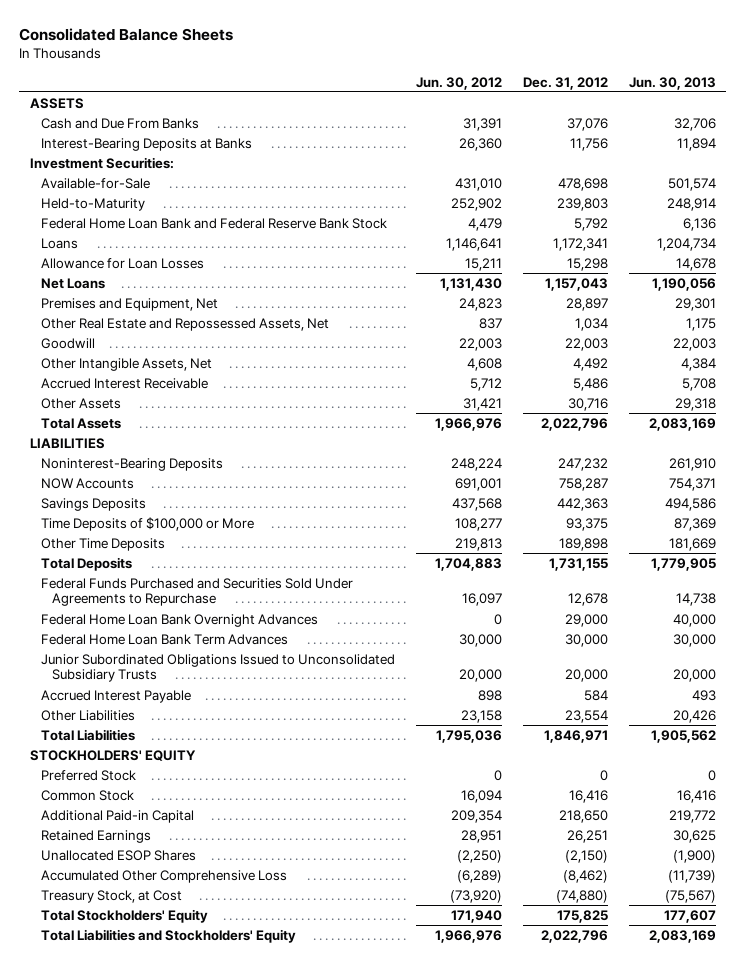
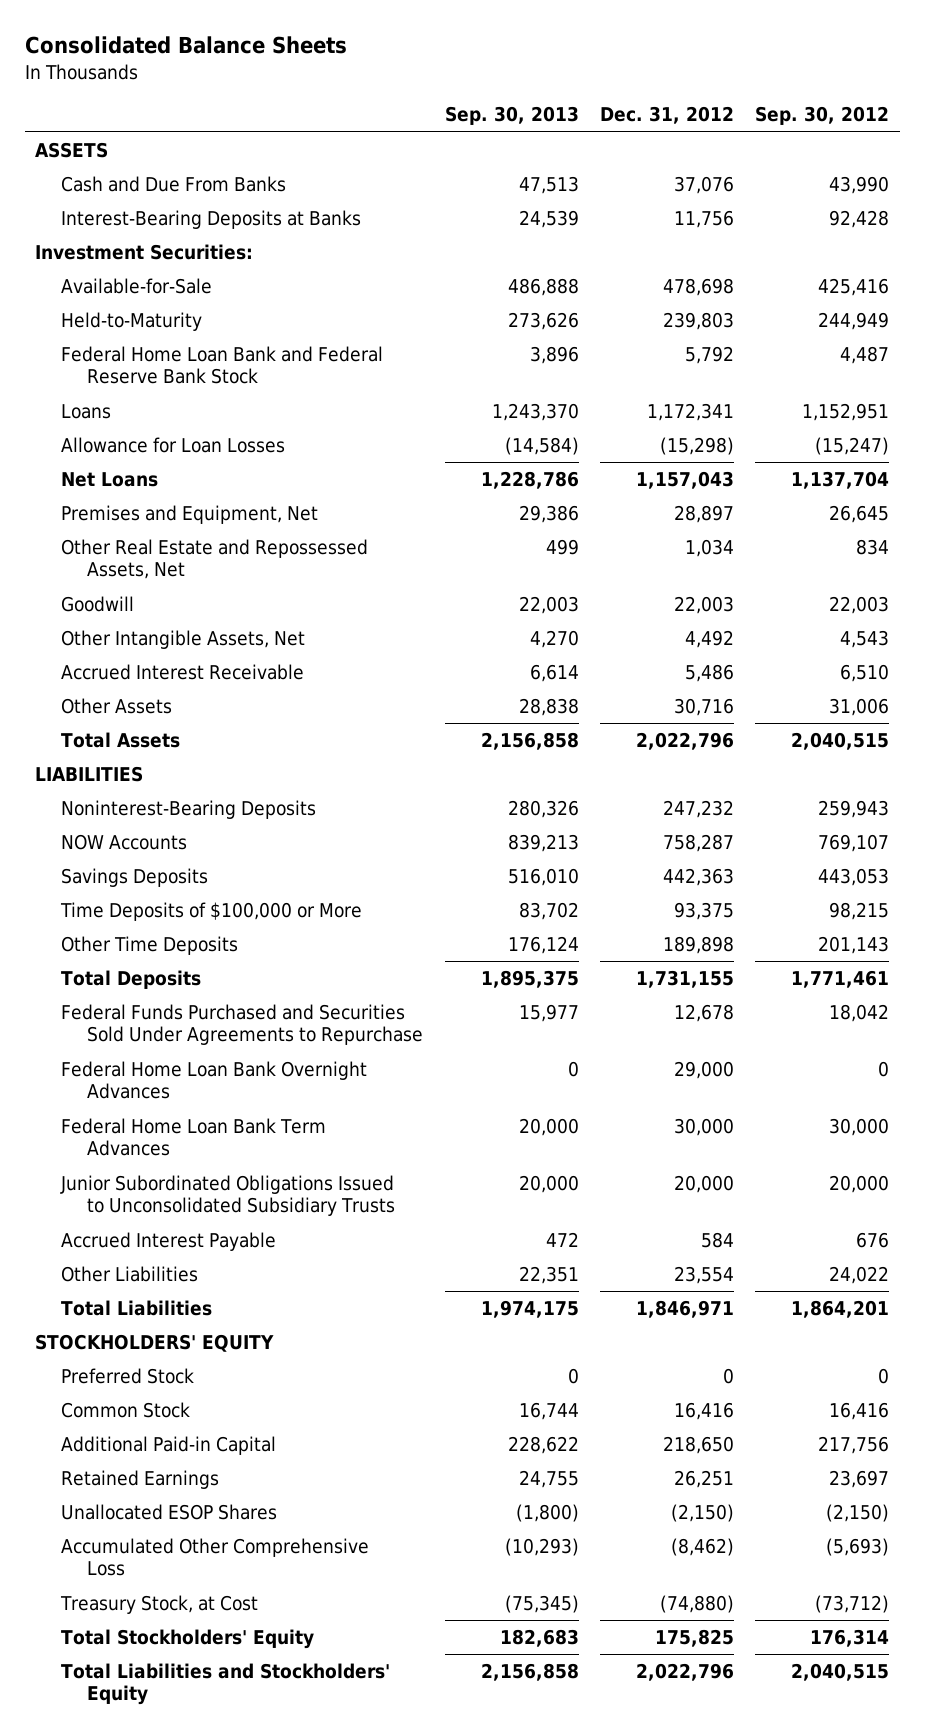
[416,76,503,90] Jun. 30, 2012 -> none
[629,76,717,90] Jun. 30, 2013 -> none
none -> [444,106,579,126] Sep. 30, 2013
none -> [755,106,890,126] Sep. 30, 2012
[567,257,609,271] 15,298 -> [659,436,734,455] (15,298)

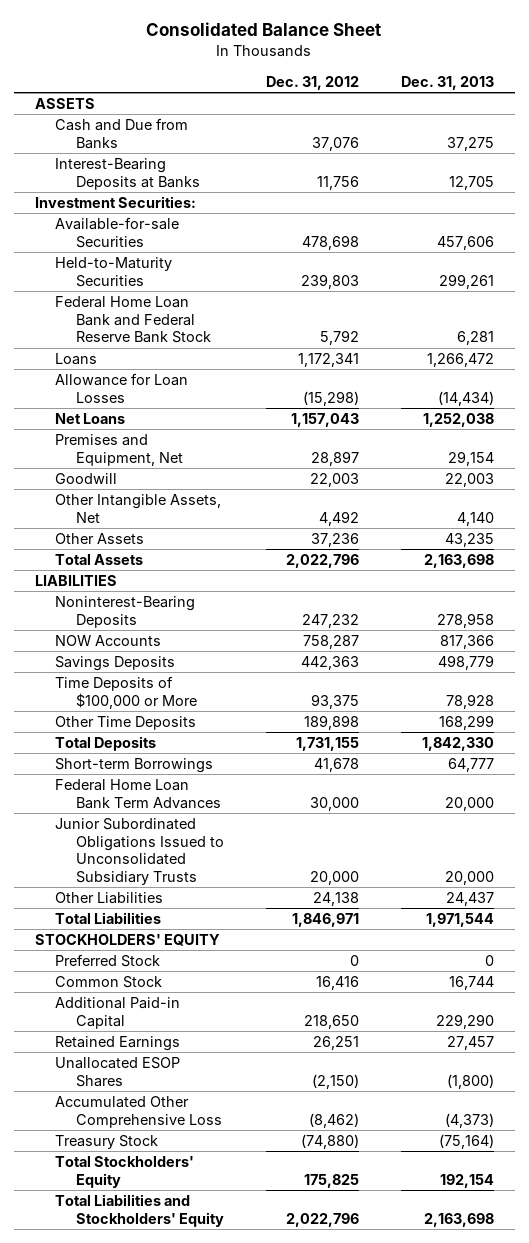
[24,36,347,55] Consolidated Balance Sheets -> [146,22,382,37] Consolidated Balance Sheet
[444,106,579,126] Sep. 30, 2013 -> none
[755,106,890,126] Sep. 30, 2012 -> none
none -> [401,75,495,90] Dec. 31, 2013
[61,175,287,192] Cash and Due From Banks -> [55,118,189,149] Cash and Due from Banks
[61,277,213,294] Available-for-Sale -> [55,217,180,248] Available-for-sale Securities
[61,311,203,331] Held-to-Maturity -> [55,257,173,287] Held-to-Maturity Securities
[61,538,369,580] Other Real Estate and Repossessed Assets, Net -> none
[61,663,305,680] Accrued Interest Receivable -> none
[673,697,734,716] 30,716 -> [310,533,359,548] 37,236
[61,1003,424,1046] Federal Funds Purchased and Securities Sold Under Agreements to Repurchase -> none
[61,1060,368,1100] Federal Home Loan Bank Overnight Advances -> none
none -> [55,758,214,774] Short-term Borrowings
[61,1231,277,1251] Accrued Interest Payable -> none
[673,1265,734,1284] 23,554 -> [312,892,359,907] 24,138
[60,1594,259,1614] Treasury Stock, at Cost -> [55,1135,159,1150] Treasury Stock

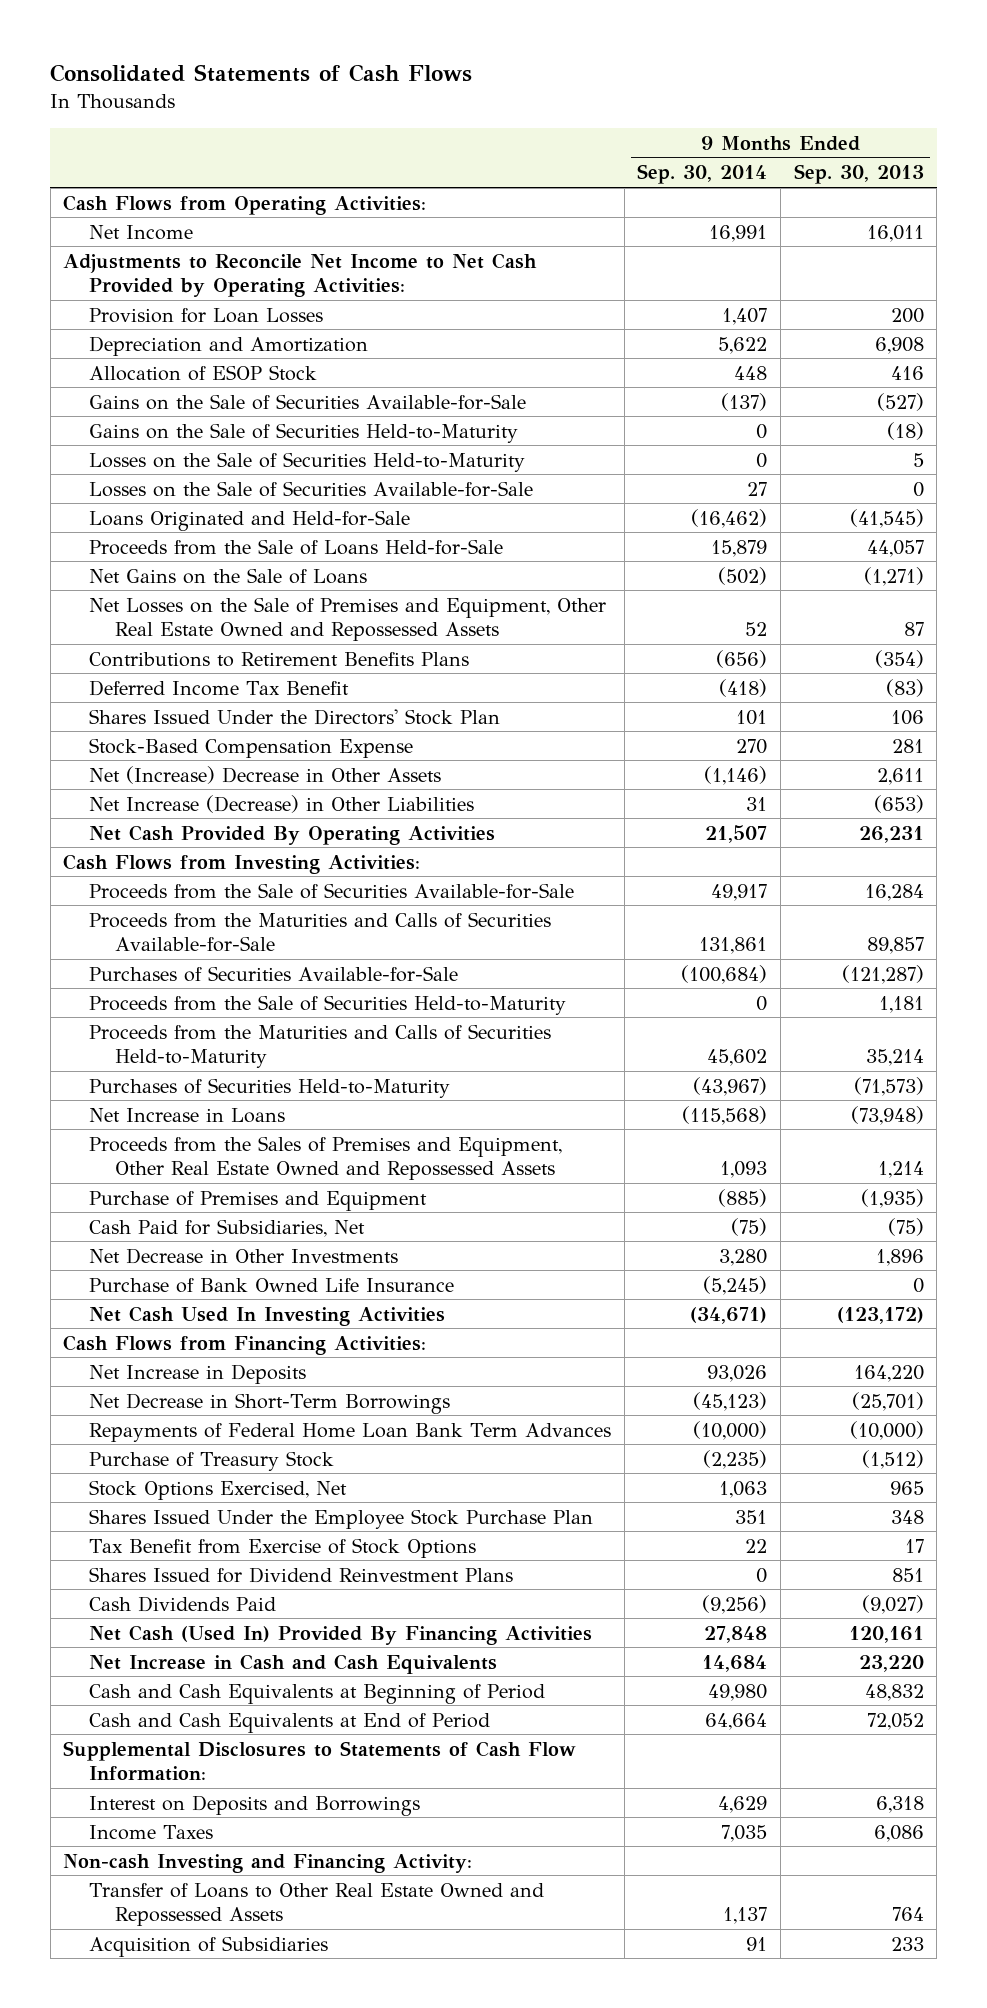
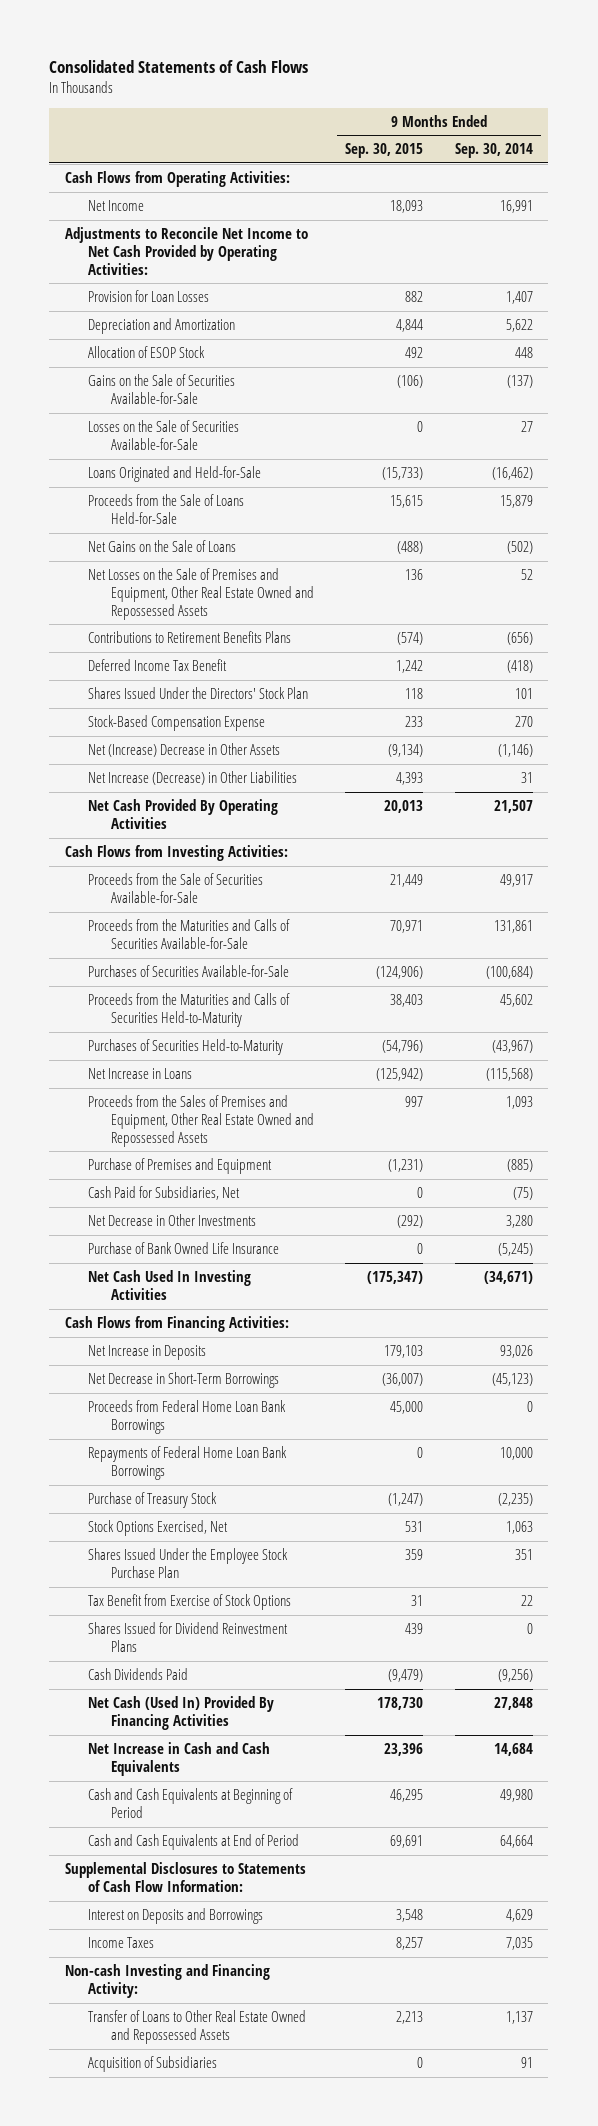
[793,164,924,185] Sep. 30, 2013 -> none
none -> [345,143,424,159] Sep. 30, 2015
[89,422,519,443] Gains on the Sale of Securities Held-to-Maturity -> none
[89,451,526,472] Losses on the Sale of Securities Held-to-Maturity -> none
[89,994,567,1015] Proceeds from the Sale of Securities Held-to-Maturity -> none
none -> [87,1400,286,1435] Proceeds from Federal Home Loan Bank Borrowings
[89,1422,612,1442] Repayments of Federal Home Loan Bank Term Advances -> [87,1446,287,1481] Repayments of Federal Home Loan Bank Borrowings
[693,1420,768,1440] (10,000) -> [499,1447,533,1461] 10,000

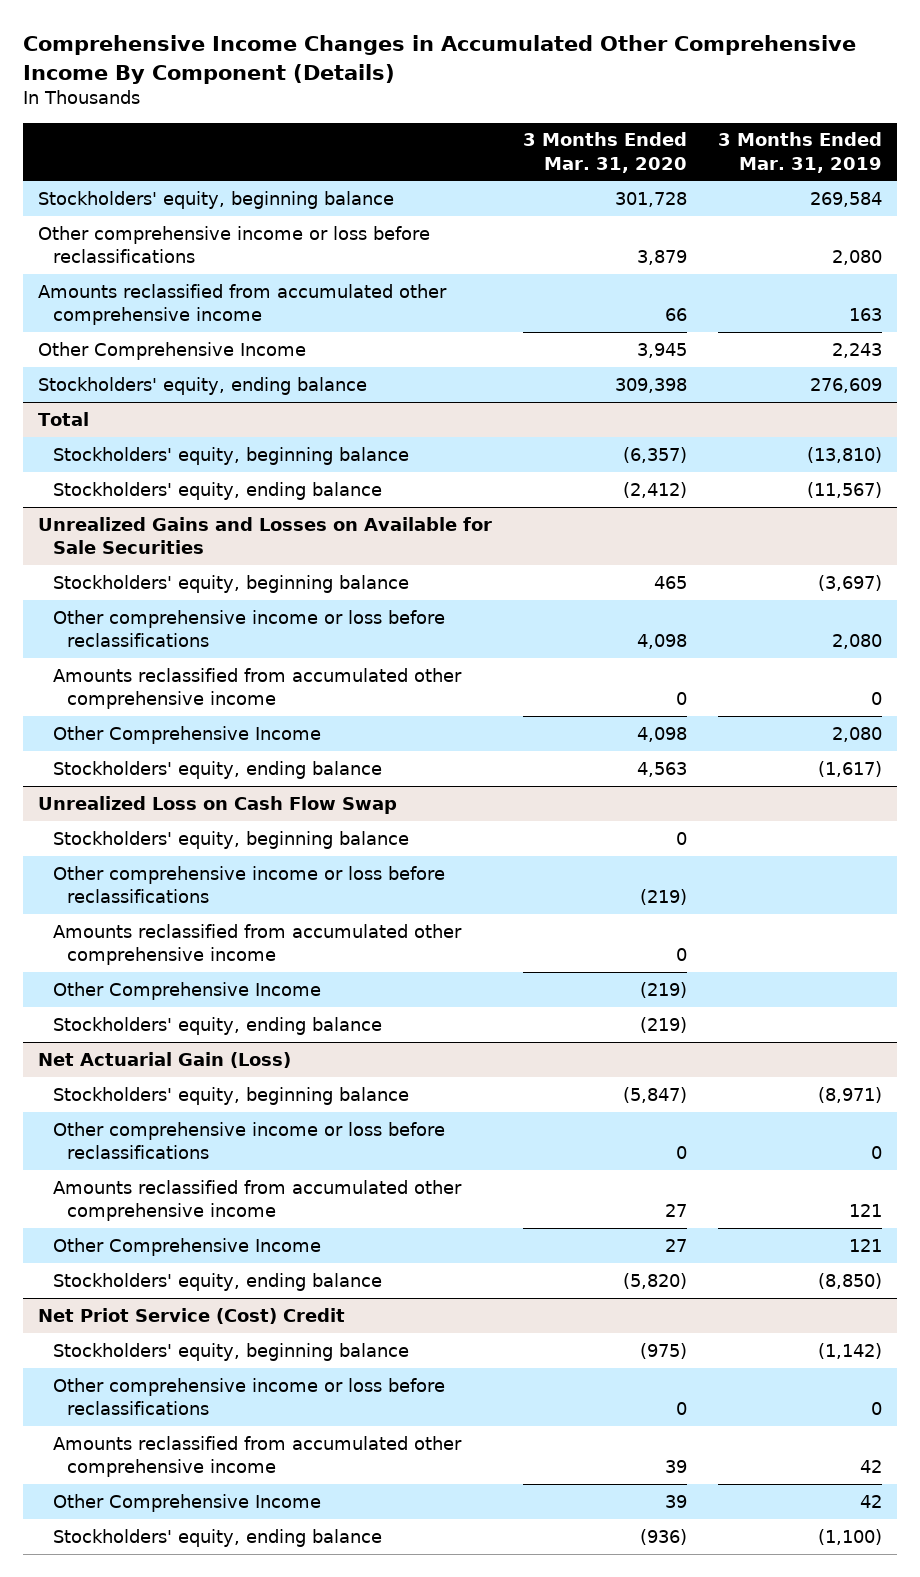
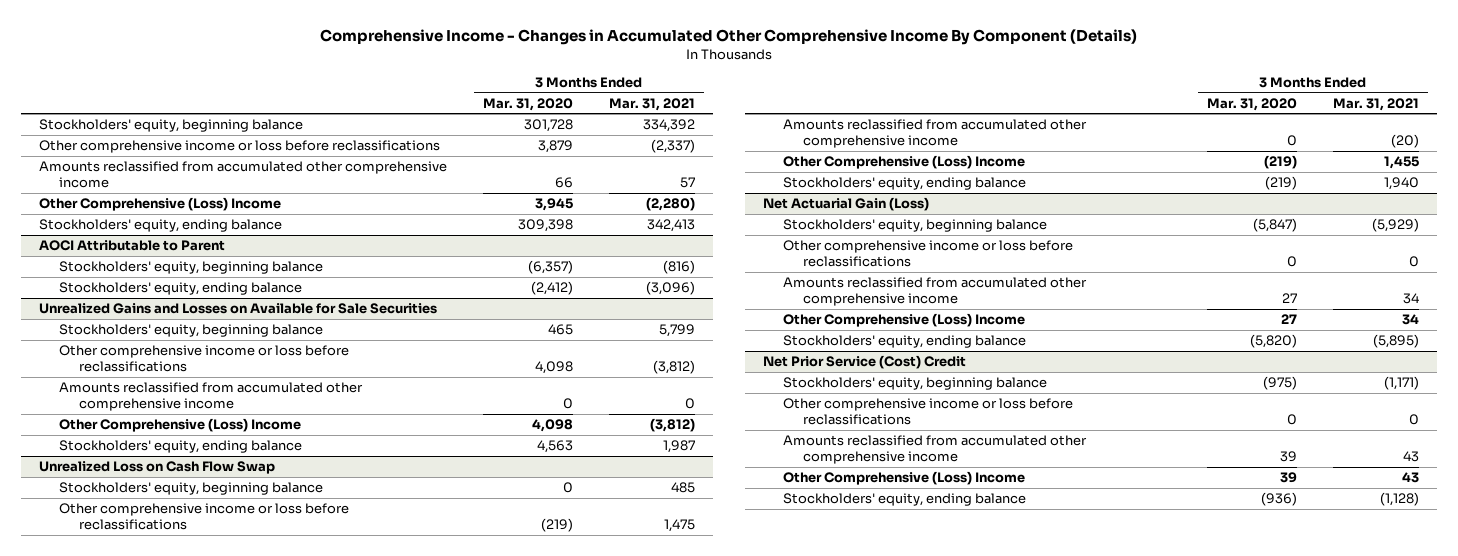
[23,35,857,84] Comprehensive Income Changes in Accumulated Other Comprehensive Income By Component (Details) -> [319,29,1137,46] Comprehensive Income - Changes in Accumulated Other Comprehensive Income By Component (Details)
[717,132,882,173] 3 Months Ended Mar. 31, 2019 -> none
none -> [608,97,695,111] Mar. 31, 2021
[38,341,307,360] Other Comprehensive Income -> [38,197,281,212] Other Comprehensive (Loss) Income
[38,411,90,426] Total -> [38,240,225,252] AOCI Attributable to Parent
[52,725,321,744] Other Comprehensive Income -> [58,418,301,433] Other Comprehensive (Loss) Income
[52,981,321,1000] Other Comprehensive Income -> [782,155,1025,170] Other Comprehensive (Loss) Income
[52,1237,321,1256] Other Comprehensive Income -> [782,313,1025,328] Other Comprehensive (Loss) Income
[38,1307,346,1324] Net Priot Service (Cost) Credit -> [762,355,966,370] Net Prior Service (Cost) Credit
[52,1493,321,1512] Other Comprehensive Income -> [782,471,1025,486] Other Comprehensive (Loss) Income

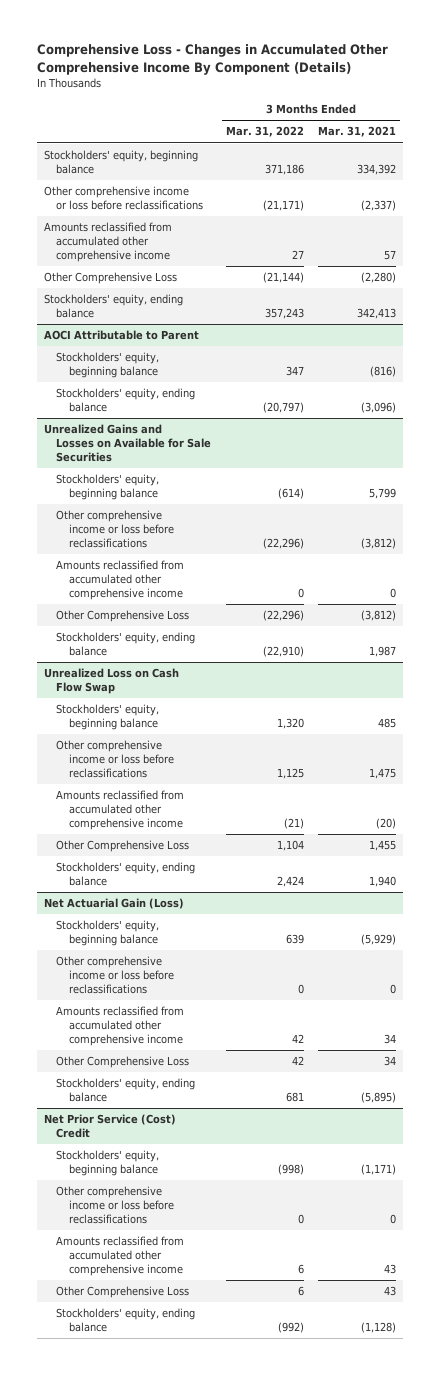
[319,29,1137,46] Comprehensive Income - Changes in Accumulated Other Comprehensive Income By Component (Details) -> [37,44,389,75] Comprehensive Loss - Changes in Accumulated Other Comprehensive Income By Component (Details)
[482,97,573,111] Mar. 31, 2020 -> none
none -> [225,126,304,138] Mar. 31, 2022
[38,197,281,212] Other Comprehensive (Loss) Income -> [44,272,178,285] Other Comprehensive Loss
[58,418,301,433] Other Comprehensive (Loss) Income -> [56,610,190,623] Other Comprehensive Loss
[782,155,1025,170] Other Comprehensive (Loss) Income -> [56,840,190,853] Other Comprehensive Loss
[782,313,1025,328] Other Comprehensive (Loss) Income -> [56,1056,190,1069] Other Comprehensive Loss
[782,471,1025,486] Other Comprehensive (Loss) Income -> [56,1286,190,1299] Other Comprehensive Loss

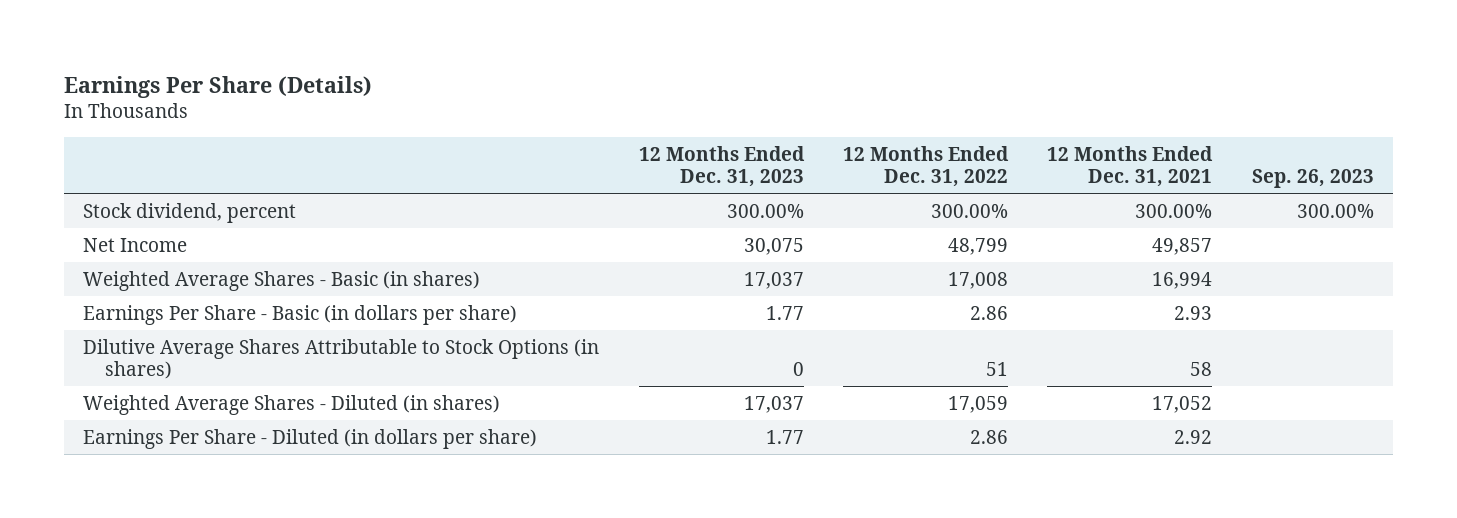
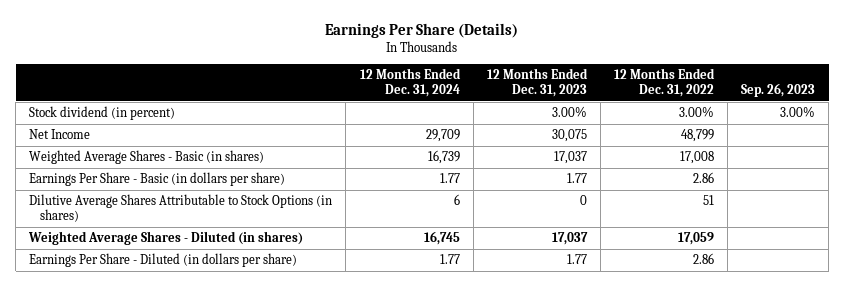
[1047,145,1214,187] 12 Months Ended Dec. 31, 2021 -> none
none -> [359,68,461,98] 12 Months Ended Dec. 31, 2024
[83,202,297,223] Stock dividend, percent -> [29,106,176,121] Stock dividend (in percent)
[726,203,804,218] 300.00% -> [551,106,587,118] 3.00%
[930,203,1008,218] 300.00% -> [679,106,715,118] 3.00%
[1296,203,1374,218] 300.00% -> [780,106,816,118] 3.00%

